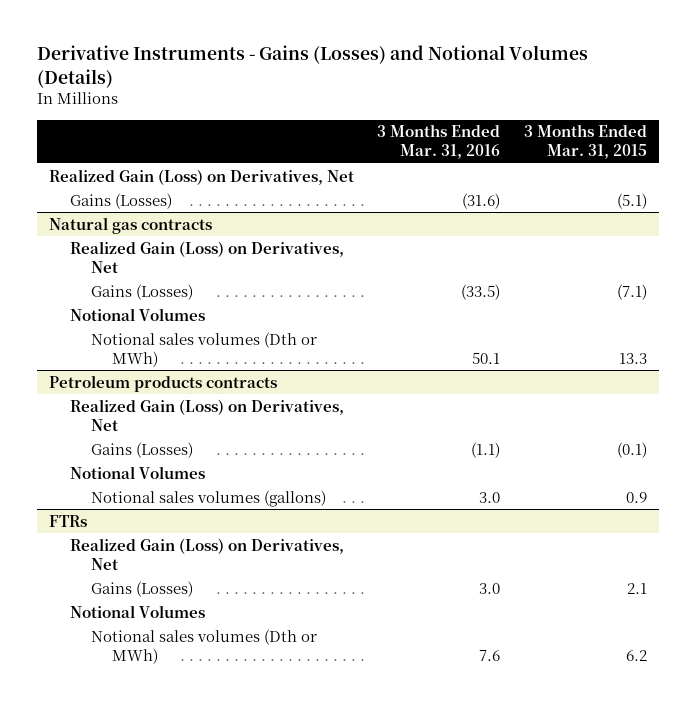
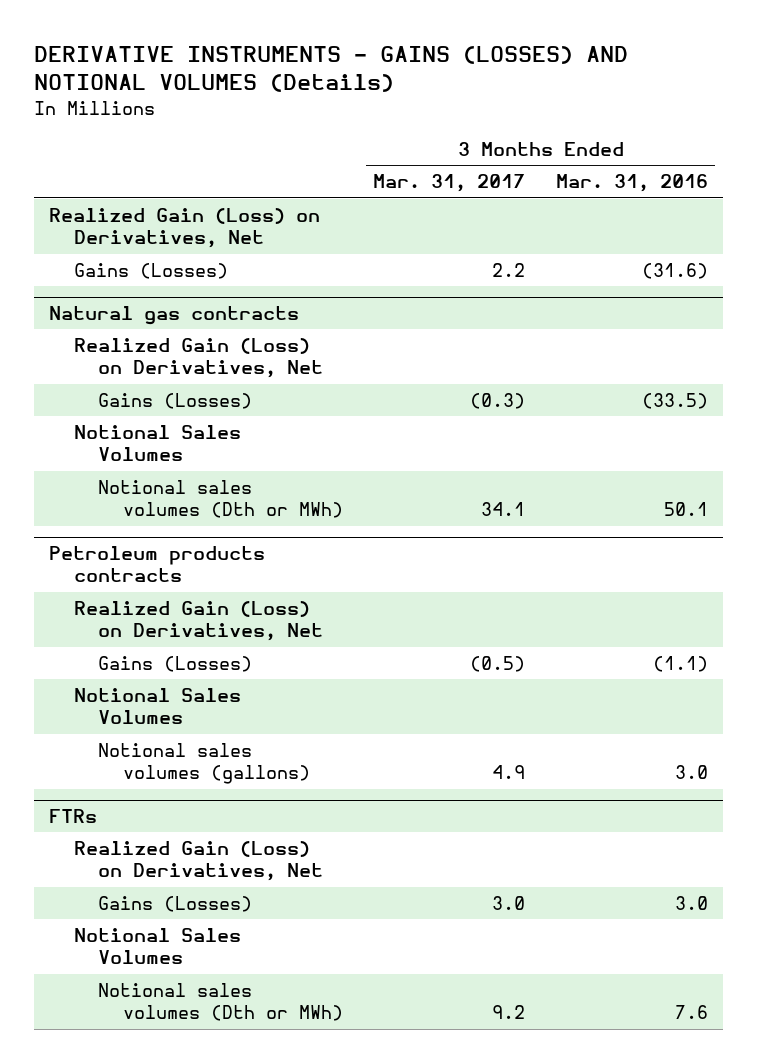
[36,45,588,88] Derivative Instruments - Gains (Losses) and Notional Volumes (Details) -> [33,46,628,93] DERIVATIVE INSTRUMENTS - GAINS (LOSSES) AND NOTIONAL VOLUMES (Details)
[523,124,647,160] 3 Months Ended Mar. 31, 2015 -> none
none -> [373,174,526,193] Mar. 31, 2017
[69,307,205,321] Notional Volumes -> [73,425,241,462] Notional Sales Volumes
[69,465,205,479] Notional Volumes -> [73,688,241,725] Notional Sales Volumes
[69,604,205,618] Notional Volumes -> [73,928,241,965] Notional Sales Volumes

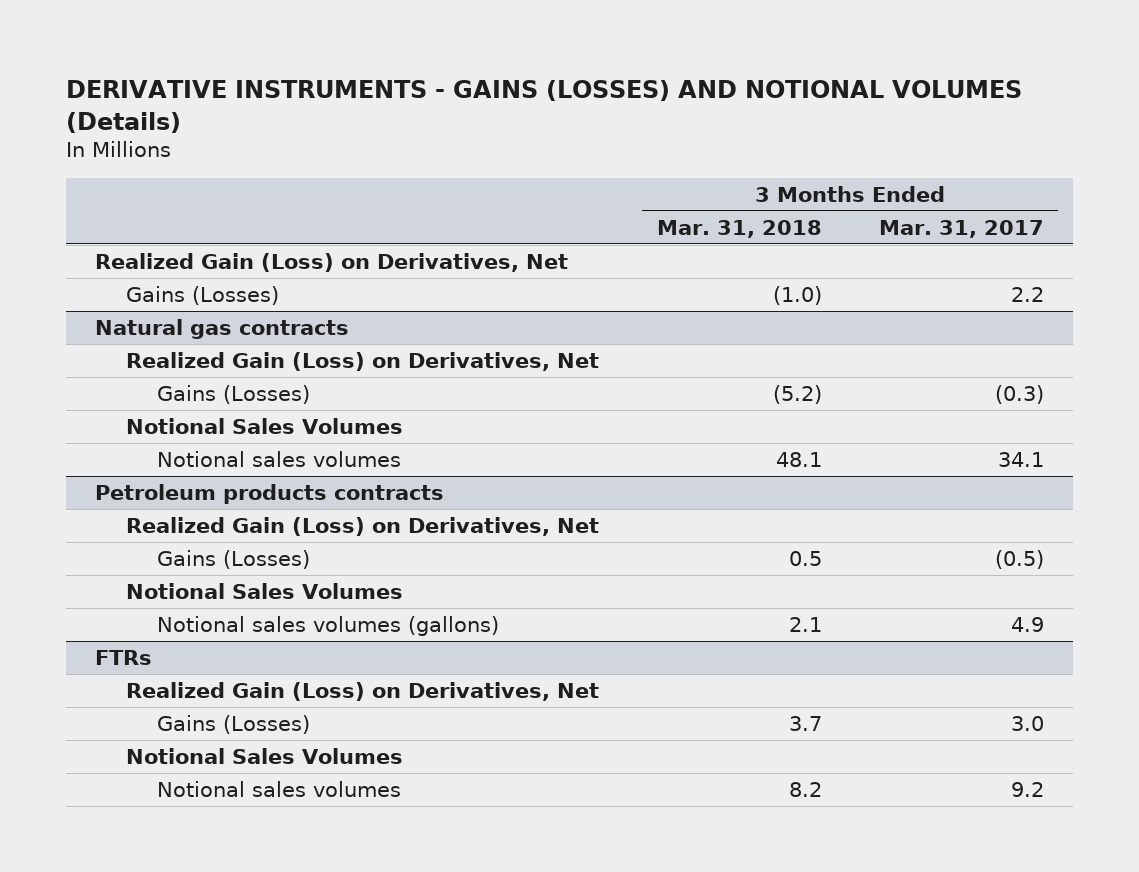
[555,174,708,193] Mar. 31, 2016 -> none
none -> [656,219,822,238] Mar. 31, 2018
[98,480,344,519] Notional sales volumes (Dth or MWh) -> [157,450,402,467] Notional sales volumes
[98,983,344,1022] Notional sales volumes (Dth or MWh) -> [157,780,402,797] Notional sales volumes

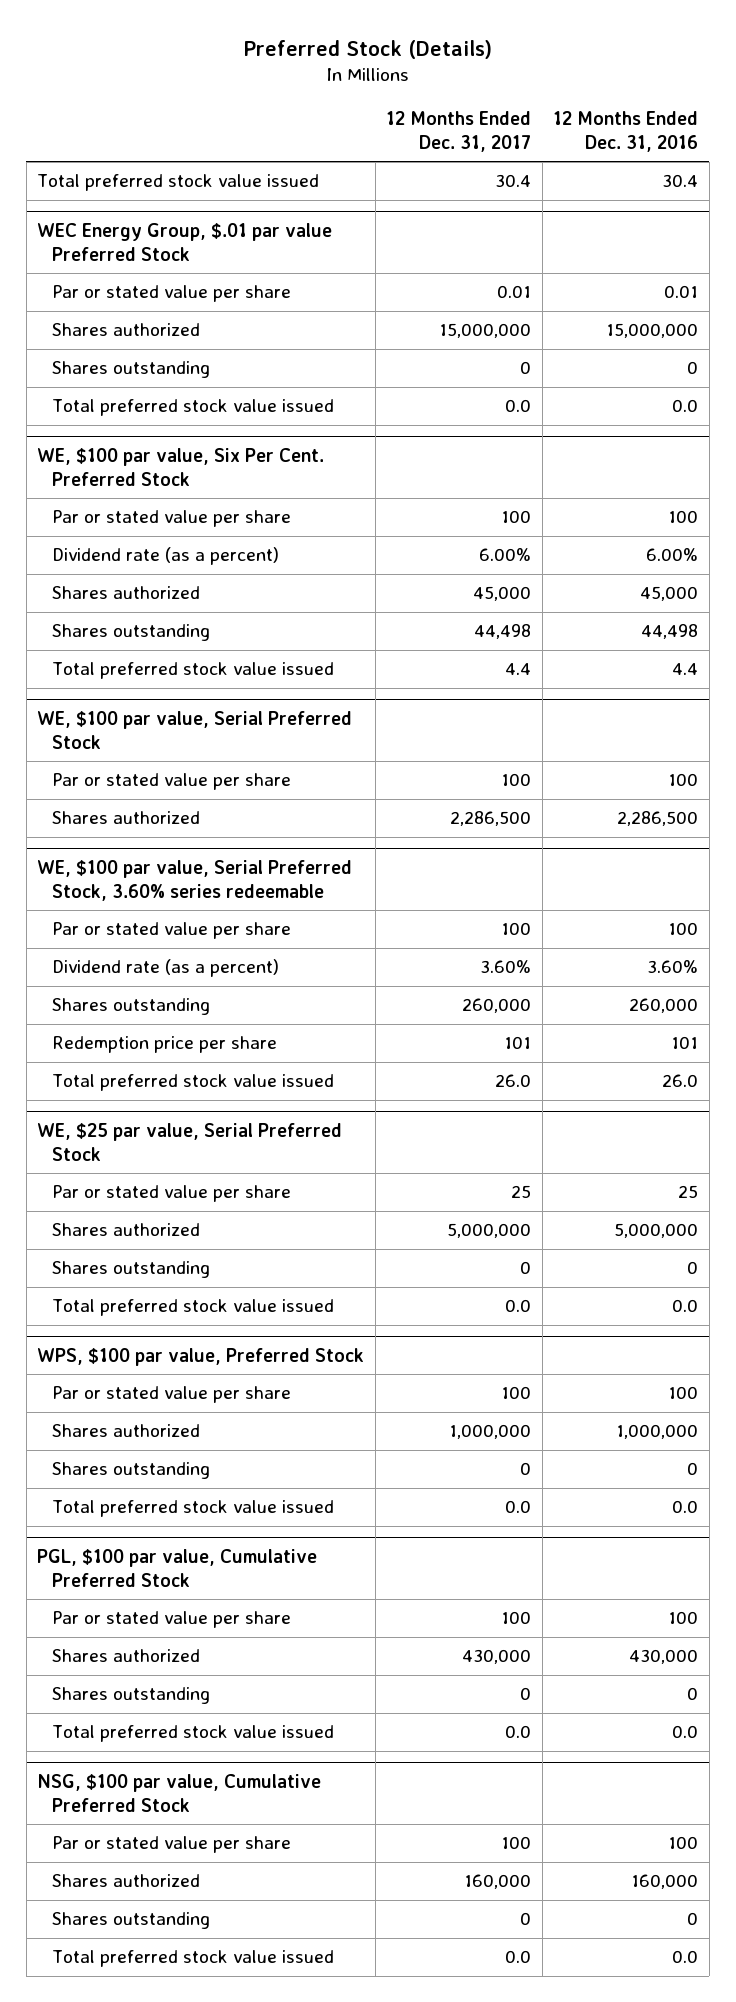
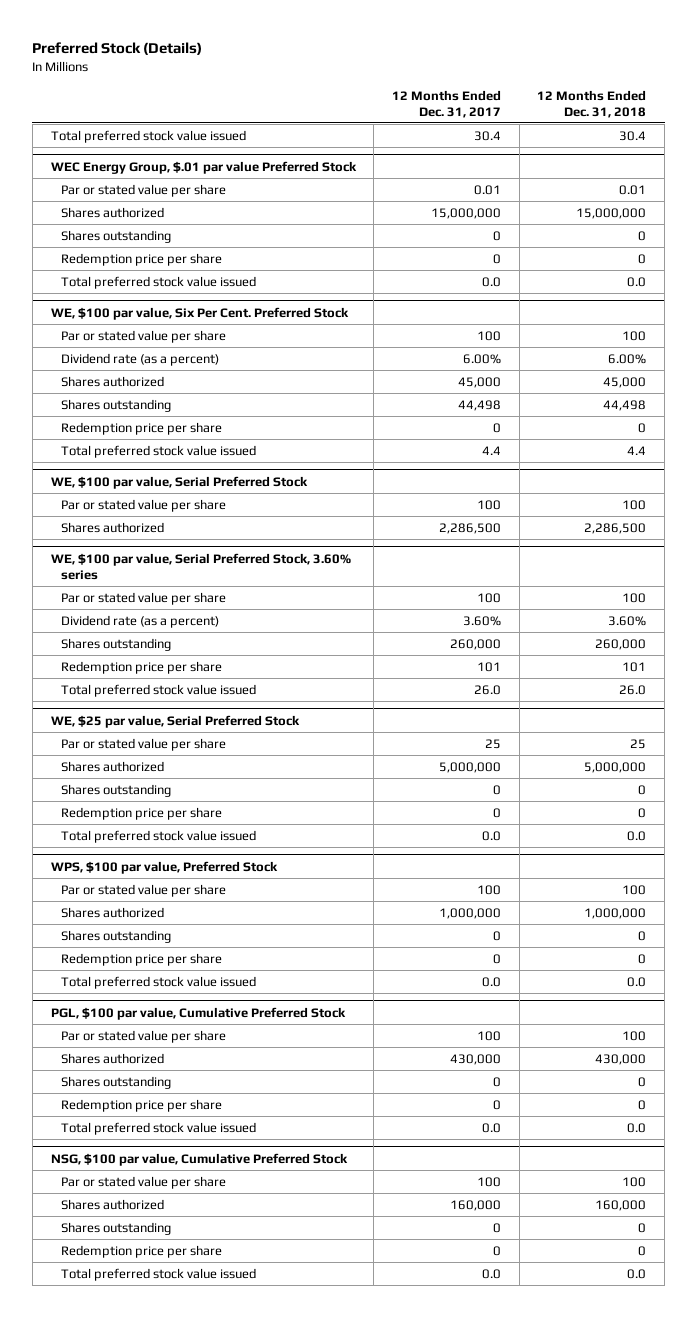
[553,111,699,152] 12 Months Ended Dec. 31, 2016 -> none
none -> [537,89,647,118] 12 Months Ended Dec. 31, 2018
none -> [60,252,222,266] Redemption price per share
none -> [60,421,222,435] Redemption price per share
[37,860,353,901] WE, $100 par value, Serial Preferred Stock, 3.60% series redeemable -> [50,552,351,580] WE, $100 par value, Serial Preferred Stock, 3.60% series
none -> [60,806,222,820] Redemption price per share
none -> [60,952,222,966] Redemption price per share
none -> [60,1098,222,1112] Redemption price per share
none -> [60,1244,222,1258] Redemption price per share

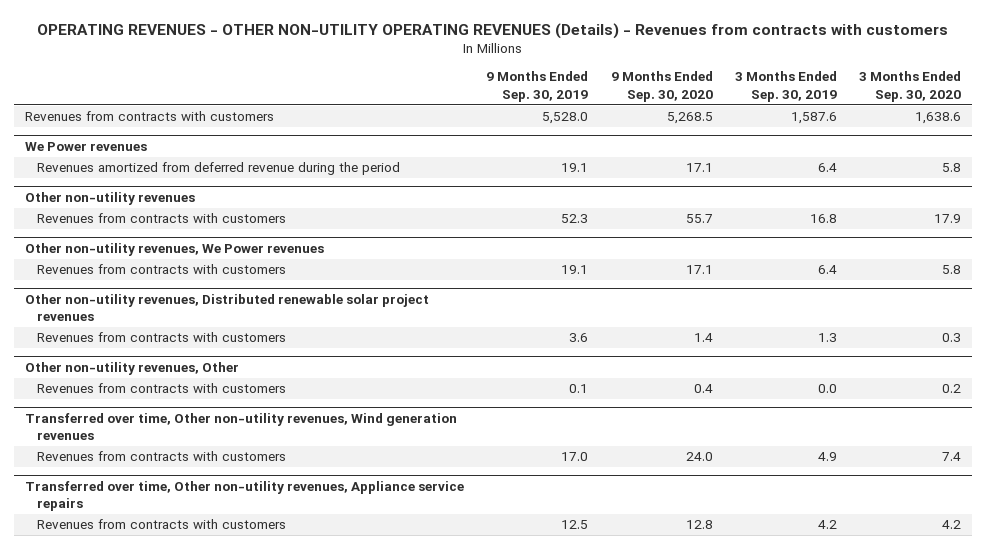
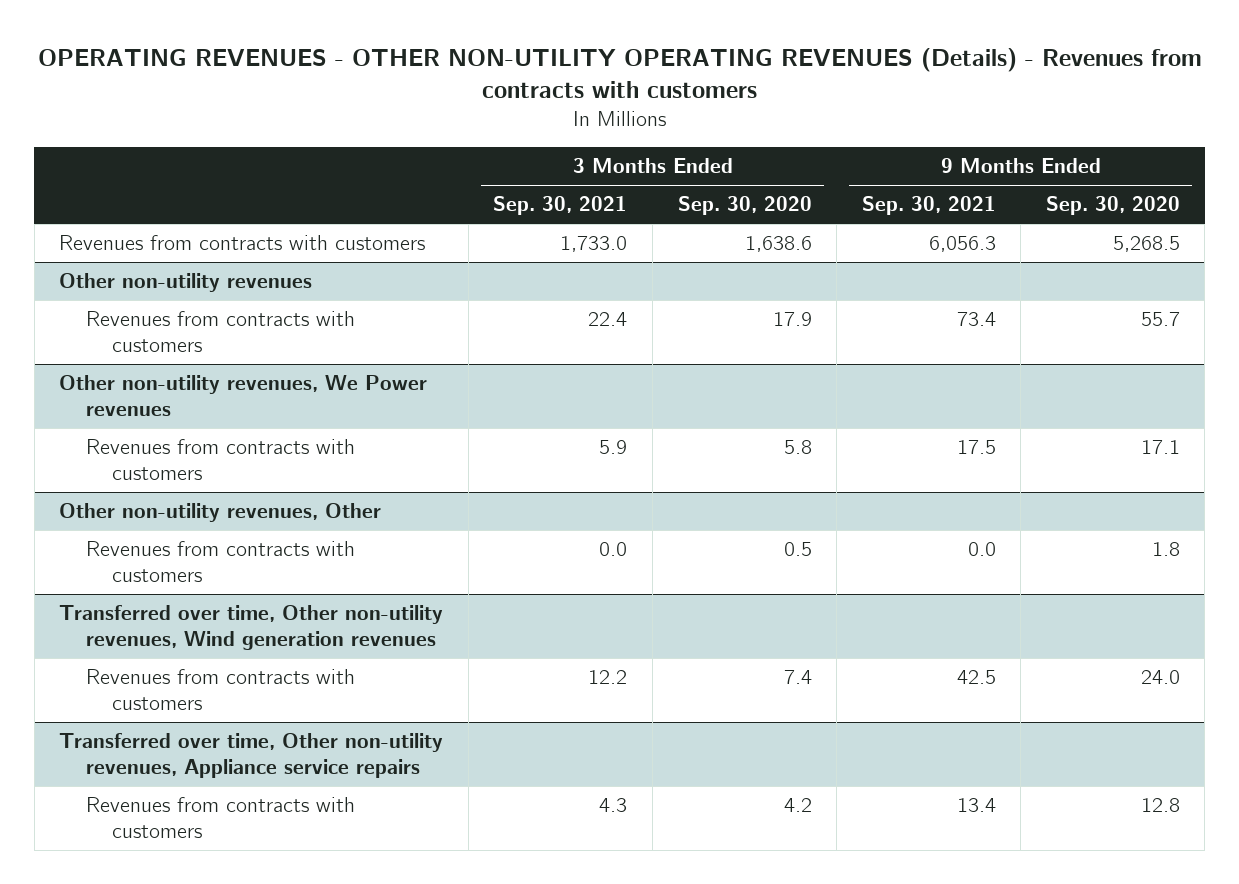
[486,71,589,102] 9 Months Ended Sep. 30, 2019 -> none
[734,71,837,102] 3 Months Ended Sep. 30, 2019 -> none
none -> [493,196,628,216] Sep. 30, 2021
none -> [861,196,996,216] Sep. 30, 2021
[25,142,148,152] We Power revenues -> none
[37,162,401,176] Revenues amortized from deferred revenue during the period -> none
[25,294,430,322] Other non-utility revenues, Distributed renewable solar project revenues -> none
[37,332,287,343] Revenues from contracts with customers -> none
[693,384,713,394] 0.4 -> [1151,542,1180,557] 1.8
[942,384,962,394] 0.2 -> [783,542,812,557] 0.5

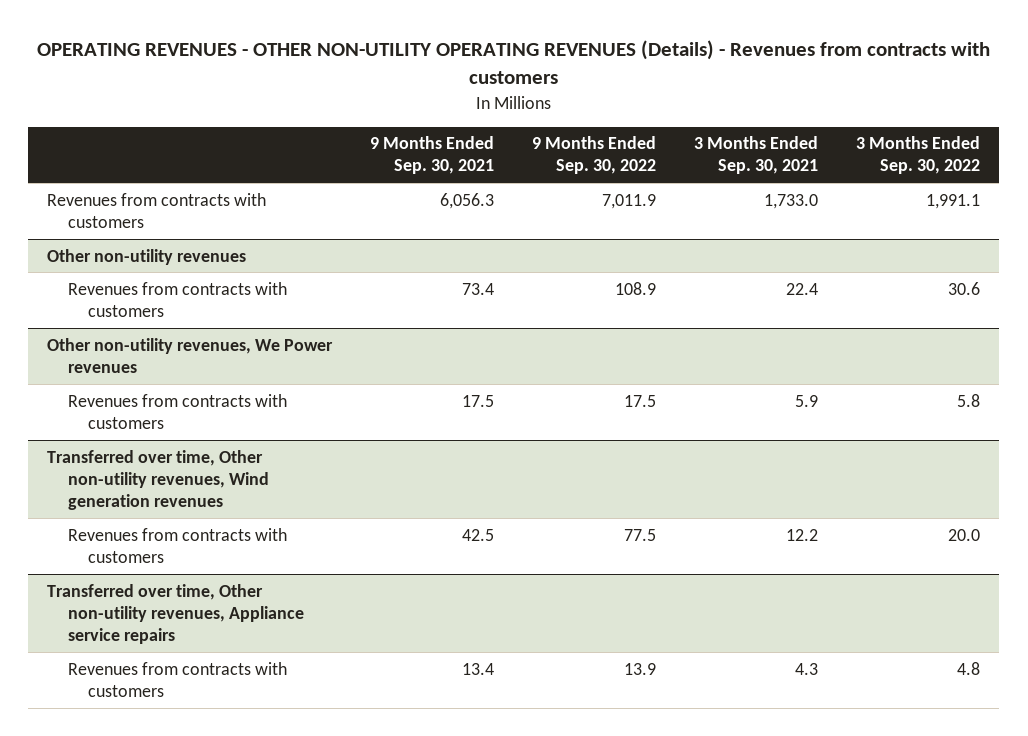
[677,196,812,216] Sep. 30, 2020 -> none
[1045,196,1180,216] Sep. 30, 2020 -> none
none -> [532,136,657,175] 9 Months Ended Sep. 30, 2022
none -> [856,136,981,175] 3 Months Ended Sep. 30, 2022
[59,503,382,523] Other non-utility revenues, Other -> none
[85,541,355,582] Revenues from contracts with customers -> none

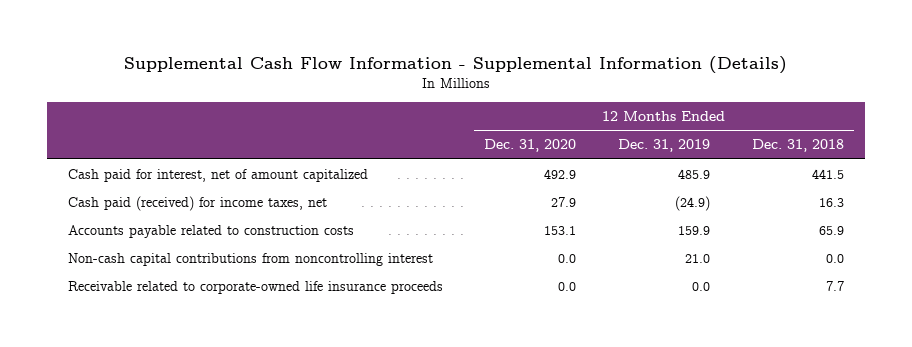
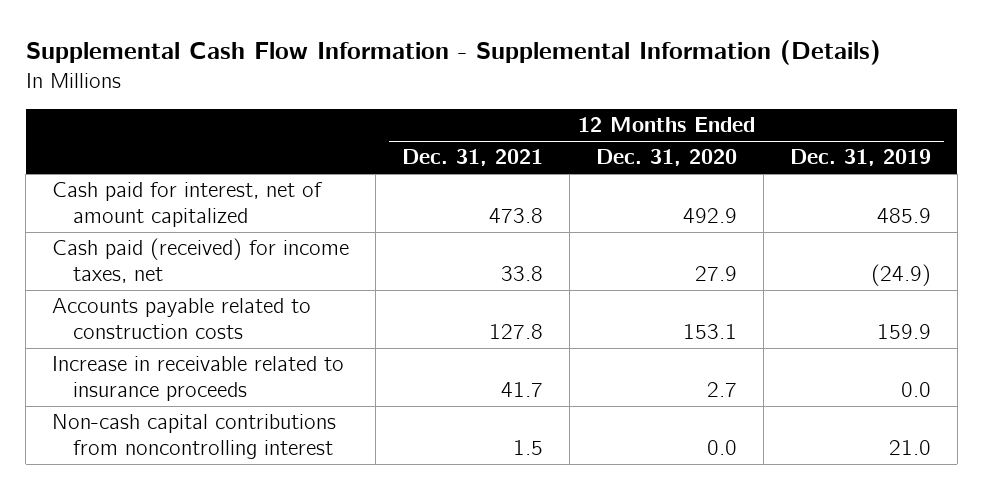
[751,139,844,153] Dec. 31, 2018 -> none
none -> [402,149,544,167] Dec. 31, 2021
none -> [52,356,345,401] Increase in receivable related to insurance proceeds
[67,280,443,294] Receivable related to corporate-owned life insurance proceeds -> none

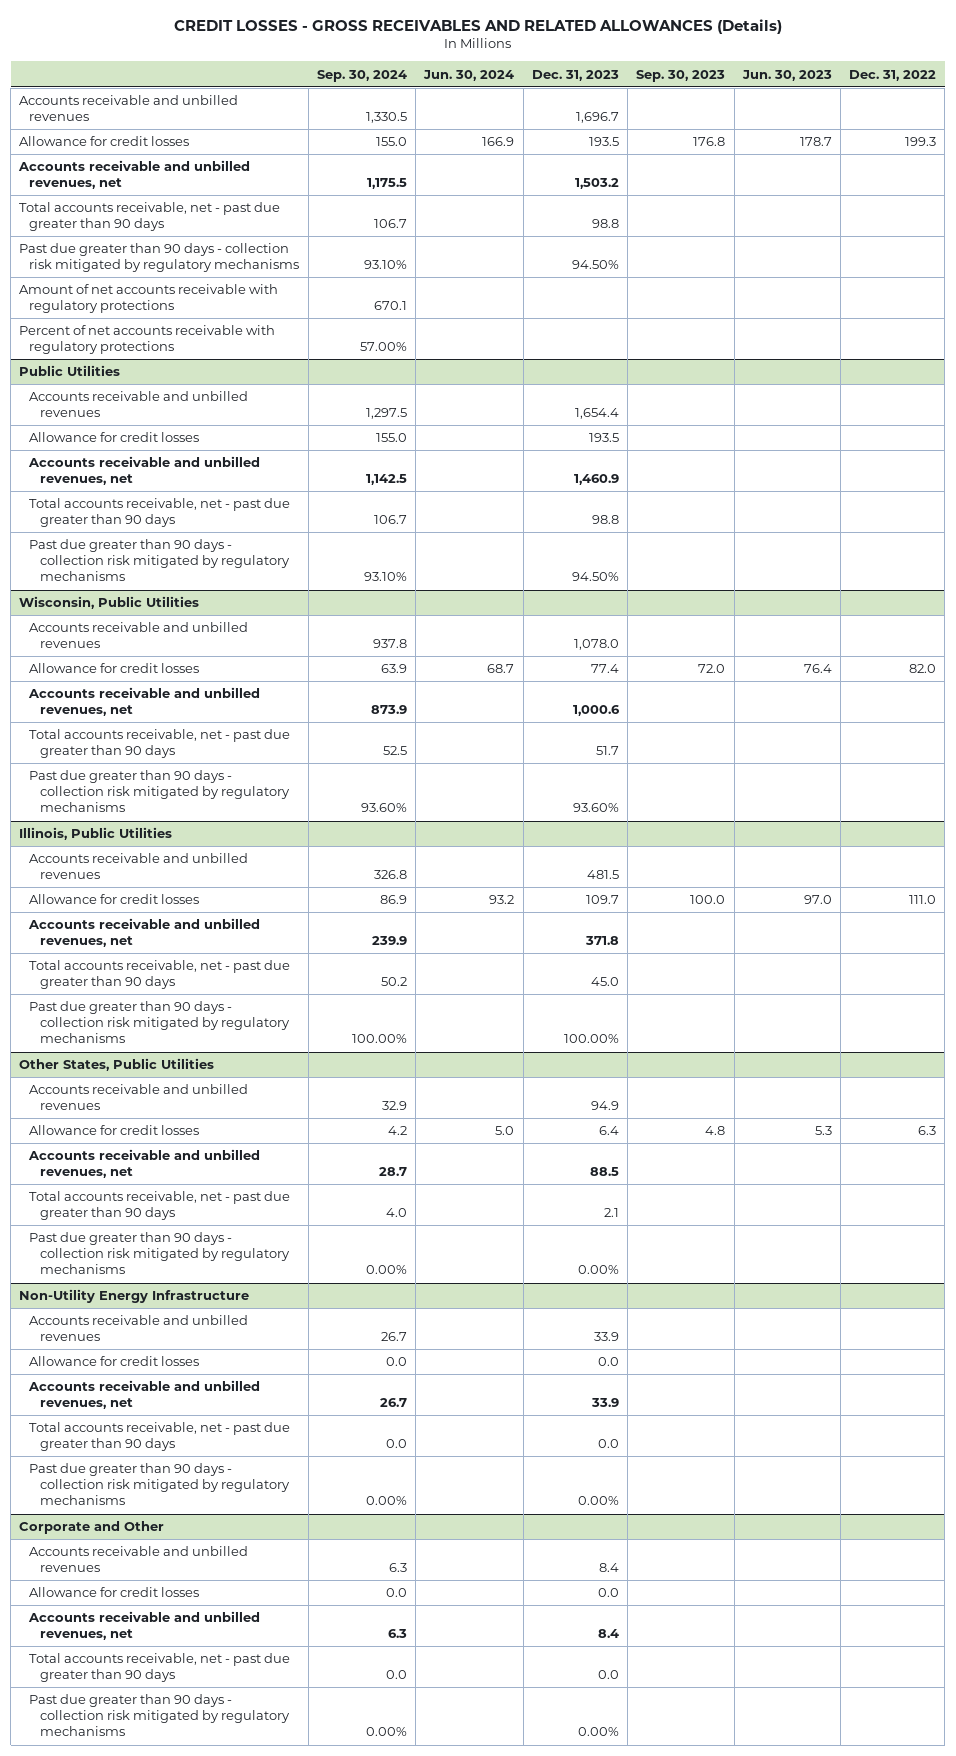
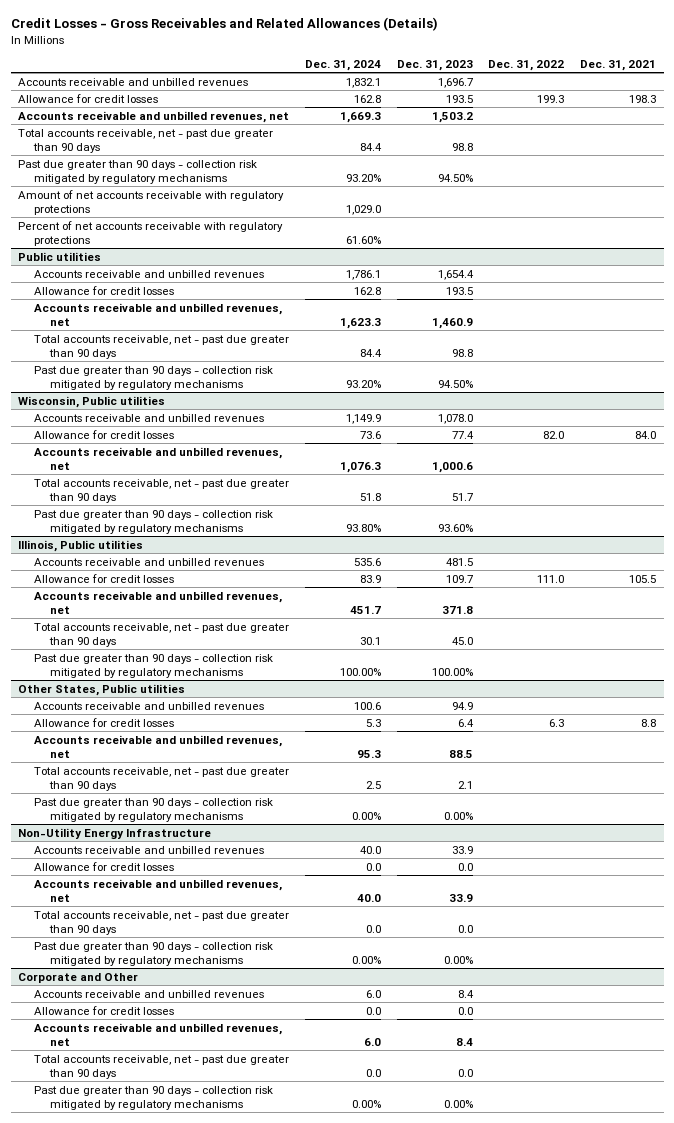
[173,18,782,34] CREDIT LOSSES - GROSS RECEIVABLES AND RELATED ALLOWANCES (Details) -> [10,17,438,32] Credit Losses - Gross Receivables and Related Allowances (Details)
[316,69,407,82] Sep. 30, 2024 -> none
[423,69,515,81] Jun. 30, 2024 -> none
[636,69,726,82] Sep. 30, 2023 -> none
[741,69,832,81] Jun. 30, 2023 -> none
none -> [305,59,382,71] Dec. 31, 2024
none -> [579,59,656,71] Dec. 31, 2021
[19,365,121,377] Public Utilities -> [18,251,102,261] Public utilities
[19,596,200,610] Wisconsin, Public Utilities -> [18,395,166,408] Wisconsin, Public utilities
[19,827,173,841] Illinois, Public Utilities -> [18,539,144,552] Illinois, Public utilities
[19,1058,215,1072] Other States, Public Utilities -> [18,683,186,696] Other States, Public utilities

